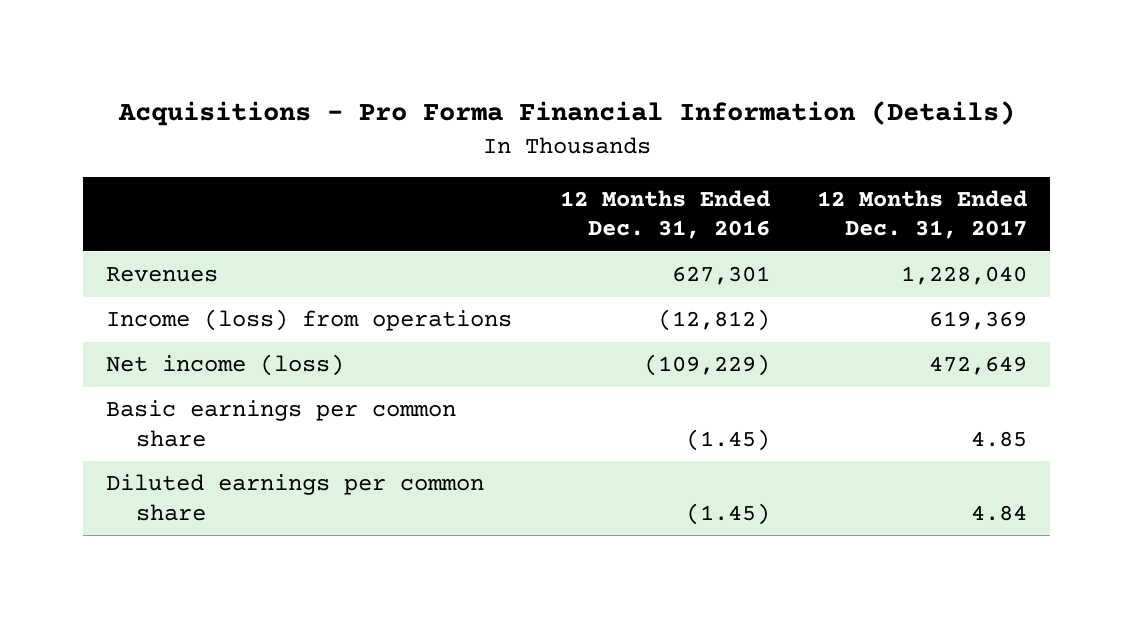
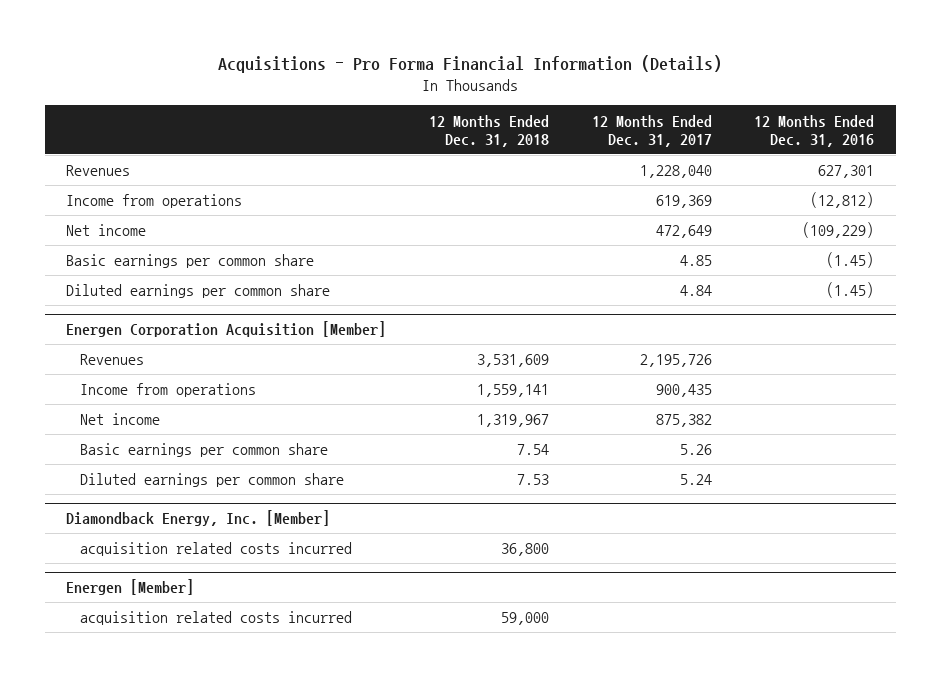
none -> [428,114,549,147] 12 Months Ended Dec. 31, 2018
[106,309,513,332] Income (loss) from operations -> [66,194,243,209] Income from operations
[106,354,345,377] Net income (loss) -> [66,224,147,237] Net income
none -> [66,321,387,338] Energen Corporation Acquisition [Member]
none -> [79,354,144,366] Revenues
none -> [79,383,256,398] Income from operations
none -> [79,413,160,426] Net income
none -> [79,443,328,458] Basic earnings per common share
none -> [79,473,344,488] Diluted earnings per common share
none -> [66,510,331,527] Diamondback Energy, Inc. [Member]
none -> [79,542,352,557] acquisition related costs incurred
none -> [66,579,195,596] Energen [Member]
none -> [79,611,352,626] acquisition related costs incurred

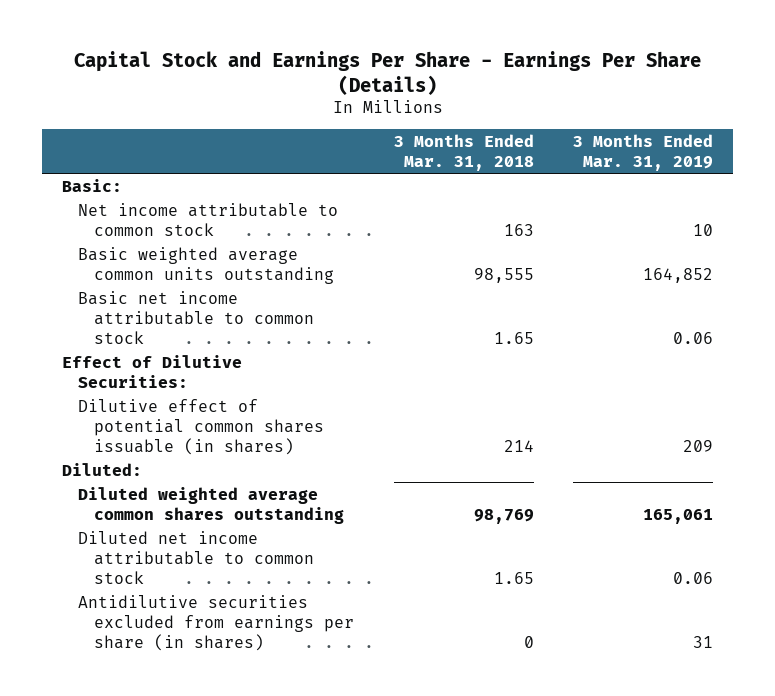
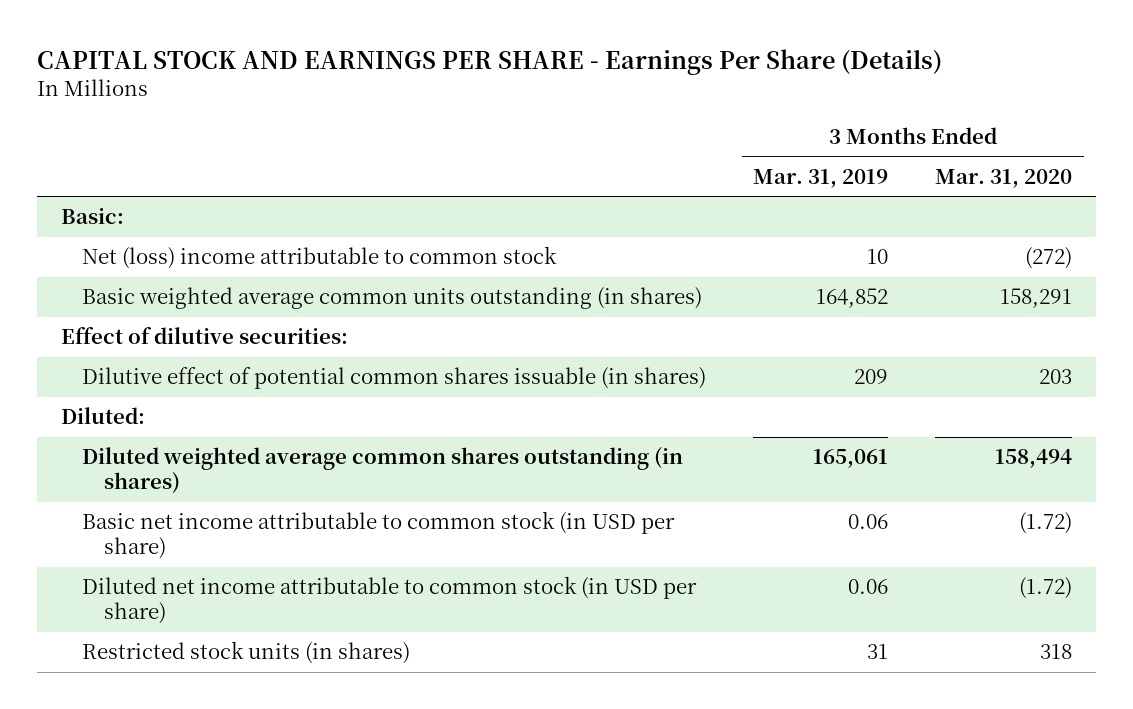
[73,50,701,95] Capital Stock and Earnings Per Share - Earnings Per Share (Details) -> [37,48,943,75] CAPITAL STOCK AND EARNINGS PER SHARE - Earnings Per Share (Details)
[393,134,534,172] 3 Months Ended Mar. 31, 2018 -> none
none -> [935,168,1073,188] Mar. 31, 2020
[78,290,315,344] Basic net income attributable to common stock -> none
[78,202,339,236] Net income attributable to common stock -> [82,246,558,270] Net (loss) income attributable to common stock
[78,246,335,284] Basic weighted average common units outstanding -> [82,287,703,310] Basic weighted average common units outstanding (in shares)
[61,354,242,388] Effect of Dilutive Securities: -> [60,327,348,345] Effect of dilutive securities:
[78,486,345,524] Diluted weighted average common shares outstanding -> [82,447,684,495] Diluted weighted average common shares outstanding (in shares)
none -> [82,511,676,560] Basic net income attributable to common stock (in USD per share)
[78,530,315,584] Diluted net income attributable to common stock -> [82,576,698,625] Diluted net income attributable to common stock (in USD per share)
[78,594,355,651] Antidilutive securities excluded from earnings per share (in shares) -> [82,641,411,665] Restricted stock units (in shares)

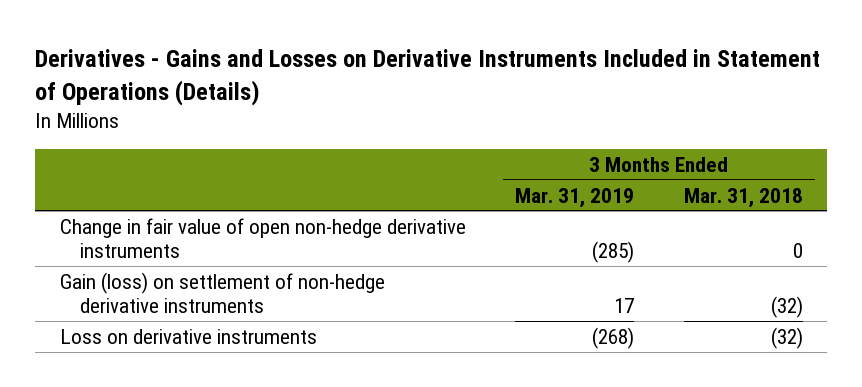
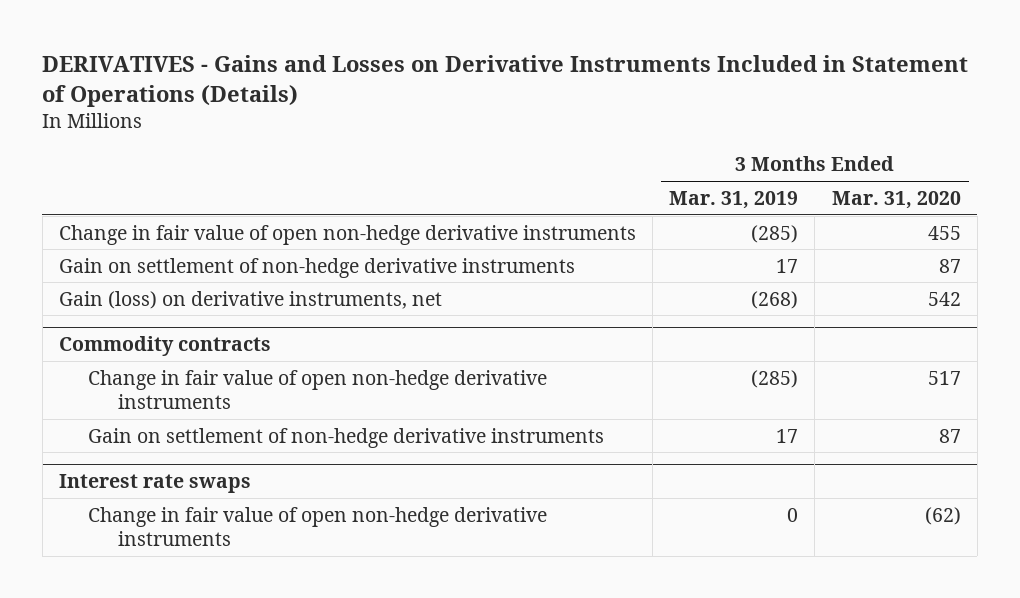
[34,49,820,106] Derivatives - Gains and Losses on Derivative Instruments Included in Statement of Operations (Details) -> [42,55,969,108] DERIVATIVES - Gains and Losses on Derivative Instruments Included in Statement of Operations (Details)
[683,187,803,208] Mar. 31, 2018 -> none
none -> [831,190,961,209] Mar. 31, 2020
[59,271,385,314] Gain (loss) on settlement of non-hedge derivative instruments -> [58,257,575,278] Gain on settlement of non-hedge derivative instruments
[59,328,317,344] Loss on derivative instruments -> [58,290,442,309] Gain (loss) on derivative instruments, net
none -> [58,336,271,357] Commodity contracts
none -> [88,369,548,410] Change in fair value of open non-hedge derivative instruments
none -> [88,427,605,448] Gain on settlement of non-hedge derivative instruments
none -> [58,474,251,494] Interest rate swaps
none -> [88,506,548,547] Change in fair value of open non-hedge derivative instruments

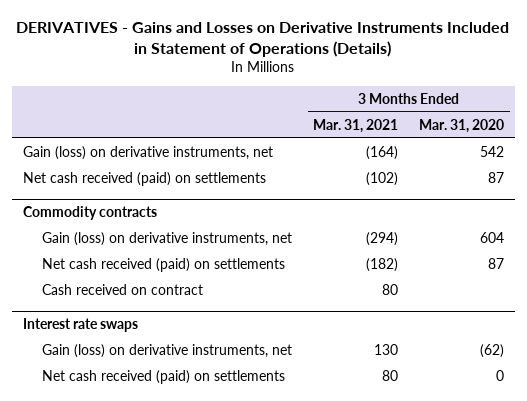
[669,190,799,209] Mar. 31, 2019 -> none
none -> [313,118,399,133] Mar. 31, 2021
[58,224,636,245] Change in fair value of open non-hedge derivative instruments -> none
[58,257,575,278] Gain on settlement of non-hedge derivative instruments -> none
none -> [22,171,266,186] Net cash received (paid) on settlements
[88,369,548,410] Change in fair value of open non-hedge derivative instruments -> none
none -> [42,231,293,246] Gain (loss) on derivative instruments, net
[88,427,605,448] Gain on settlement of non-hedge derivative instruments -> [42,257,286,272] Net cash received (paid) on settlements
none -> [42,283,204,295] Cash received on contract
[88,506,548,547] Change in fair value of open non-hedge derivative instruments -> [42,343,293,358] Gain (loss) on derivative instruments, net
none -> [42,369,286,384] Net cash received (paid) on settlements

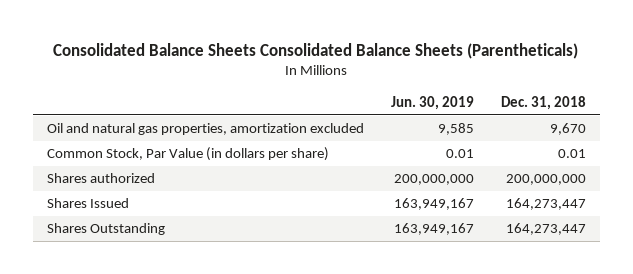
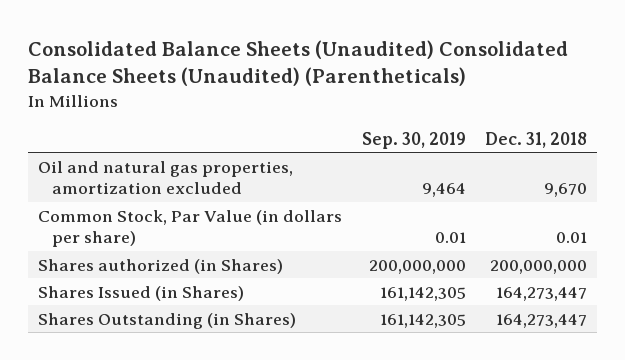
[53,42,579,59] Consolidated Balance Sheets Consolidated Balance Sheets (Parentheticals) -> [28,39,569,87] Consolidated Balance Sheets (Unaudited) Consolidated Balance Sheets (Unaudited) (Parentheticals)
[390,96,474,111] Jun. 30, 2019 -> none
none -> [361,131,466,149] Sep. 30, 2019
[46,173,155,184] Shares authorized -> [38,258,284,274] Shares authorized (in Shares)
[46,198,129,209] Shares Issued -> [38,285,245,301] Shares Issued (in Shares)
[46,223,165,236] Shares Outstanding -> [38,312,297,329] Shares Outstanding (in Shares)

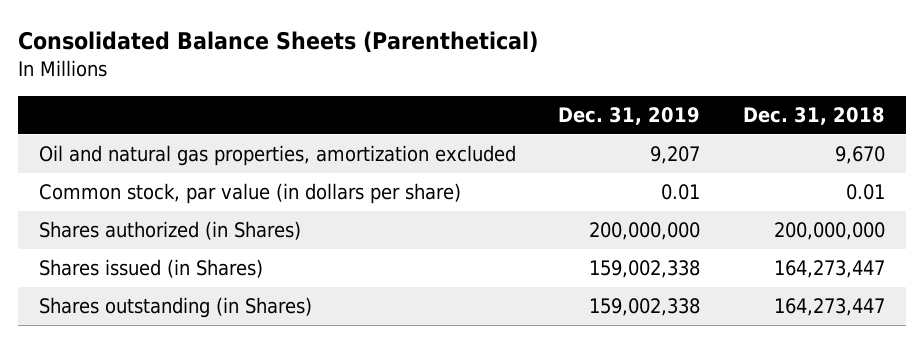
[28,39,569,87] Consolidated Balance Sheets (Unaudited) Consolidated Balance Sheets (Unaudited) (Parentheticals) -> [17,30,538,53] Consolidated Balance Sheets (Parenthetical)
[361,131,466,149] Sep. 30, 2019 -> none
none -> [558,106,701,125] Dec. 31, 2019
[38,209,343,248] Common Stock, Par Value (in dollars per share) -> [38,183,461,205] Common stock, par value (in dollars per share)
[38,285,245,301] Shares Issued (in Shares) -> [38,259,263,279] Shares issued (in Shares)
[38,312,297,329] Shares Outstanding (in Shares) -> [38,297,312,319] Shares outstanding (in Shares)

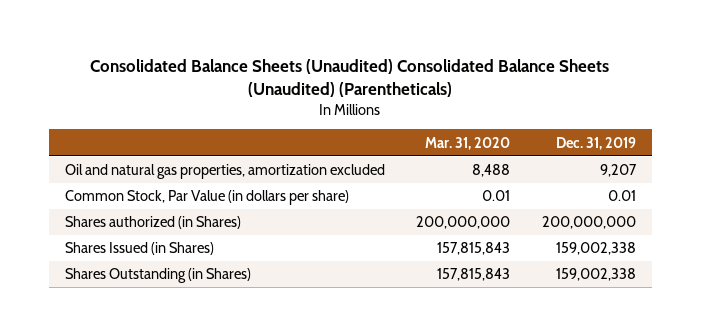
[17,30,538,53] Consolidated Balance Sheets (Parenthetical) -> [90,58,610,97] Consolidated Balance Sheets (Unaudited) Consolidated Balance Sheets (Unaudited) (Parentheticals)
[742,106,885,125] Dec. 31, 2018 -> none
none -> [425,136,511,150] Mar. 31, 2020
[38,183,461,205] Common stock, par value (in dollars per share) -> [64,190,349,206] Common Stock, Par Value (in dollars per share)
[38,259,263,279] Shares issued (in Shares) -> [64,242,214,256] Shares Issued (in Shares)
[38,297,312,319] Shares outstanding (in Shares) -> [64,268,251,284] Shares Outstanding (in Shares)

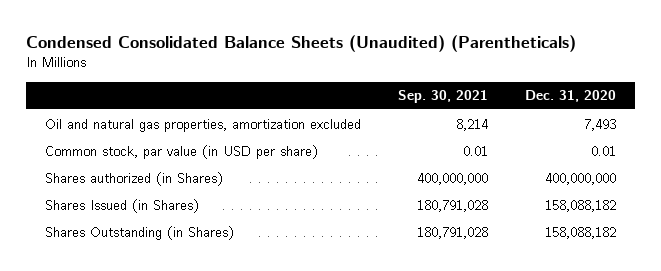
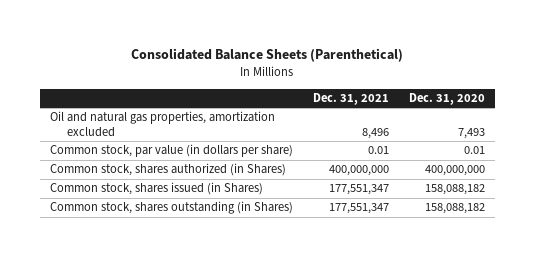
[26,35,577,53] Condensed Consolidated Balance Sheets (Unaudited) (Parentheticals) -> [131,48,404,63] Consolidated Balance Sheets (Parenthetical)
[397,90,488,104] Sep. 30, 2021 -> none
none -> [312,92,389,105] Dec. 31, 2021
[44,144,318,159] Common stock, par value (in USD per share) -> [50,144,294,158] Common stock, par value (in dollars per share)
[44,171,223,186] Shares authorized (in Shares) -> [50,163,287,177] Common stock, shares authorized (in Shares)
[44,198,199,213] Shares Issued (in Shares) -> [50,182,264,196] Common stock, shares issued (in Shares)
[44,225,234,240] Shares Outstanding (in Shares) -> [50,201,294,215] Common stock, shares outstanding (in Shares)

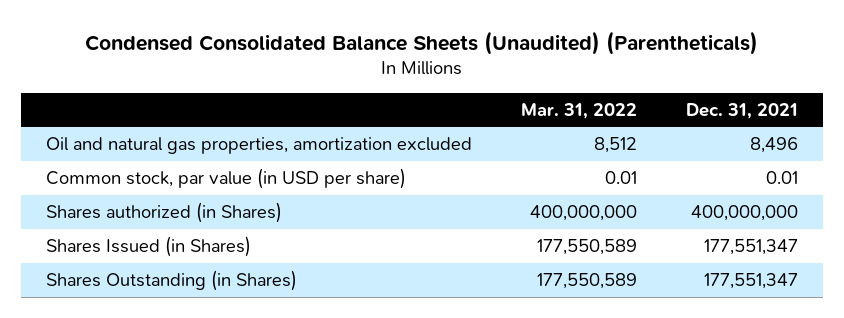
[131,48,404,63] Consolidated Balance Sheets (Parenthetical) -> [85,30,759,55] Condensed Consolidated Balance Sheets (Unaudited) (Parentheticals)
[408,92,485,105] Dec. 31, 2020 -> none
none -> [521,102,638,119] Mar. 31, 2022
[50,144,294,158] Common stock, par value (in dollars per share) -> [45,168,406,190] Common stock, par value (in USD per share)
[50,163,287,177] Common stock, shares authorized (in Shares) -> [45,202,282,224] Shares authorized (in Shares)
[50,182,264,196] Common stock, shares issued (in Shares) -> [45,236,251,258] Shares Issued (in Shares)
[50,201,294,215] Common stock, shares outstanding (in Shares) -> [45,270,297,292] Shares Outstanding (in Shares)

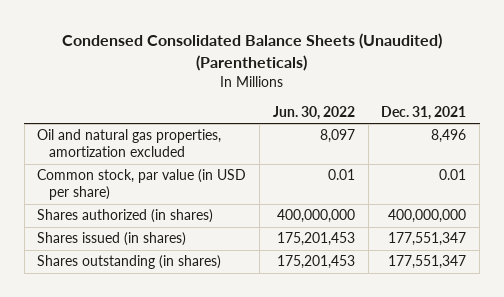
[521,102,638,119] Mar. 31, 2022 -> none
none -> [272,105,355,120] Jun. 30, 2022
[45,202,282,224] Shares authorized (in Shares) -> [37,209,214,224] Shares authorized (in shares)
[45,236,251,258] Shares Issued (in Shares) -> [37,232,187,247] Shares issued (in shares)
[45,270,297,292] Shares Outstanding (in Shares) -> [37,255,222,270] Shares outstanding (in shares)

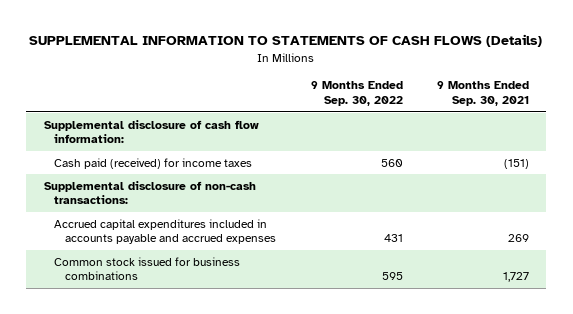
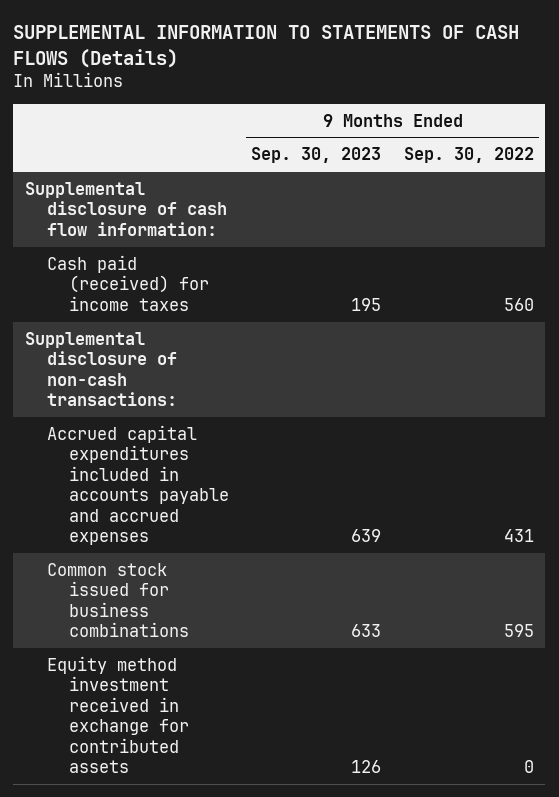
[437,81,530,107] 9 Months Ended Sep. 30, 2021 -> none
none -> [251,147,382,164] Sep. 30, 2023
none -> [46,655,189,774] Equity method investment received in exchange for contributed assets

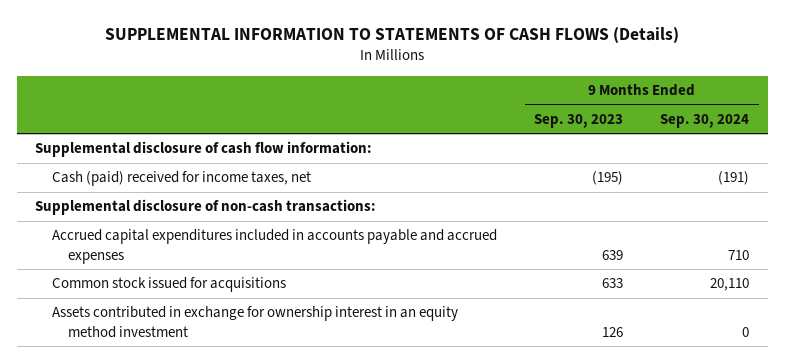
[403,147,534,164] Sep. 30, 2022 -> none
none -> [660,113,750,128] Sep. 30, 2024
[46,254,209,311] Cash paid (received) for income taxes -> [51,171,311,187] Cash (paid) received for income taxes, net
[351,297,382,311] 195 -> [592,171,624,186] (195)
[46,562,189,638] Common stock issued for business combinations -> [51,277,286,293] Common stock issued for acquisitions
[46,655,189,774] Equity method investment received in exchange for contributed assets -> [51,306,458,338] Assets contributed in exchange for ownership interest in an equity method investment

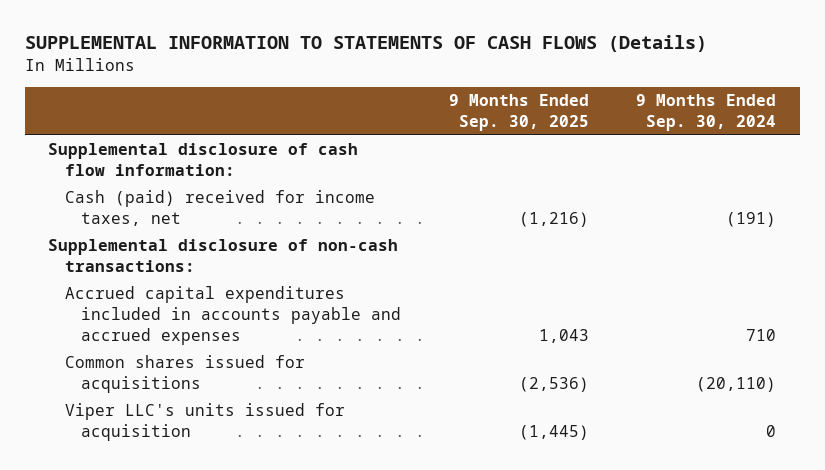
[534,113,624,128] Sep. 30, 2023 -> none
none -> [448,94,589,131] 9 Months Ended Sep. 30, 2025
[51,306,458,338] Assets contributed in exchange for ownership interest in an equity method investment -> none
[51,277,286,293] Common stock issued for acquisitions -> [64,355,305,394] Common shares issued for acquisitions
[710,278,750,292] 20,110 -> [696,377,777,393] (20,110)
none -> [64,403,345,442] Viper LLC's units issued for acquisition

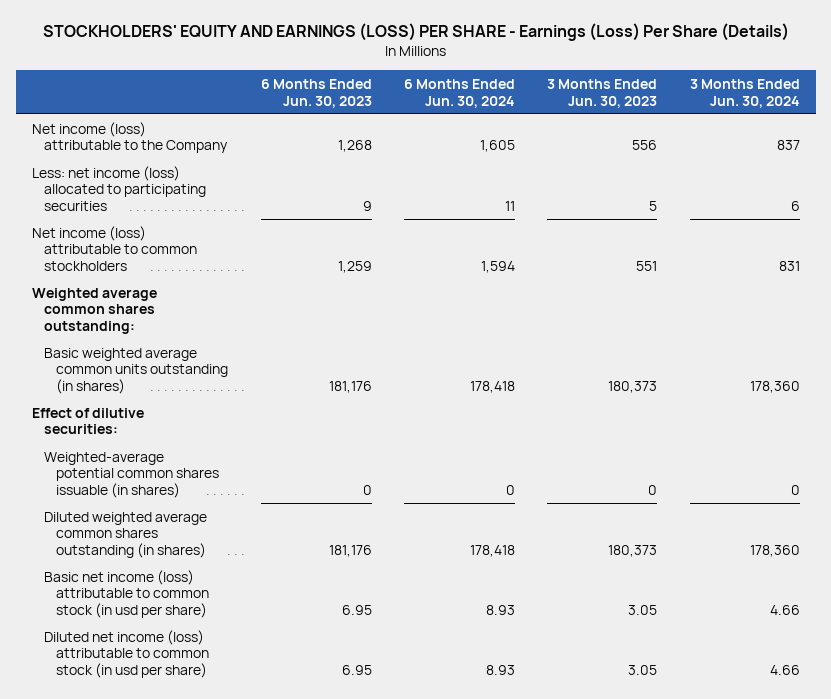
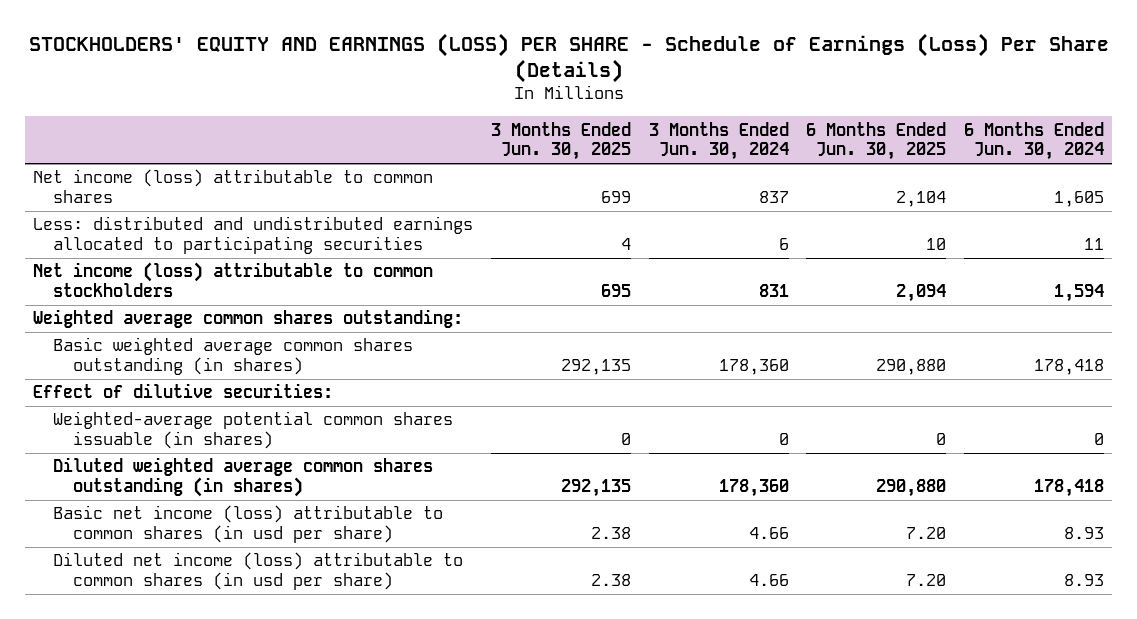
[42,23,789,42] STOCKHOLDERS' EQUITY AND EARNINGS (LOSS) PER SHARE - Earnings (Loss) Per Share (Details) -> [28,32,1109,83] STOCKHOLDERS' EQUITY AND EARNINGS (LOSS) PER SHARE - Schedule of Earnings (Loss) Per Share (Details)
[260,79,372,108] 6 Months Ended Jun. 30, 2023 -> none
[547,79,658,108] 3 Months Ended Jun. 30, 2023 -> none
none -> [491,121,632,161] 3 Months Ended Jun. 30, 2025
none -> [806,121,947,161] 6 Months Ended Jun. 30, 2025
[31,121,229,154] Net income (loss) attributable to the Company -> [33,169,434,204] Net income (loss) attributable to common shares
[31,165,207,211] Less: net income (loss) allocated to participating securities -> [33,216,474,255] Less: distributed and undistributed earnings allocated to participating securities
[44,347,229,394] Basic weighted average common units outstanding (in shares) -> [53,337,414,376] Basic weighted average common shares outstanding (in shares)
[44,569,210,618] Basic net income (loss) attributable to common stock (in usd per share) -> [53,505,444,544] Basic net income (loss) attributable to common shares (in usd per share)
[44,629,210,678] Diluted net income (loss) attributable to common stock (in usd per share) -> [53,552,464,591] Diluted net income (loss) attributable to common shares (in usd per share)

